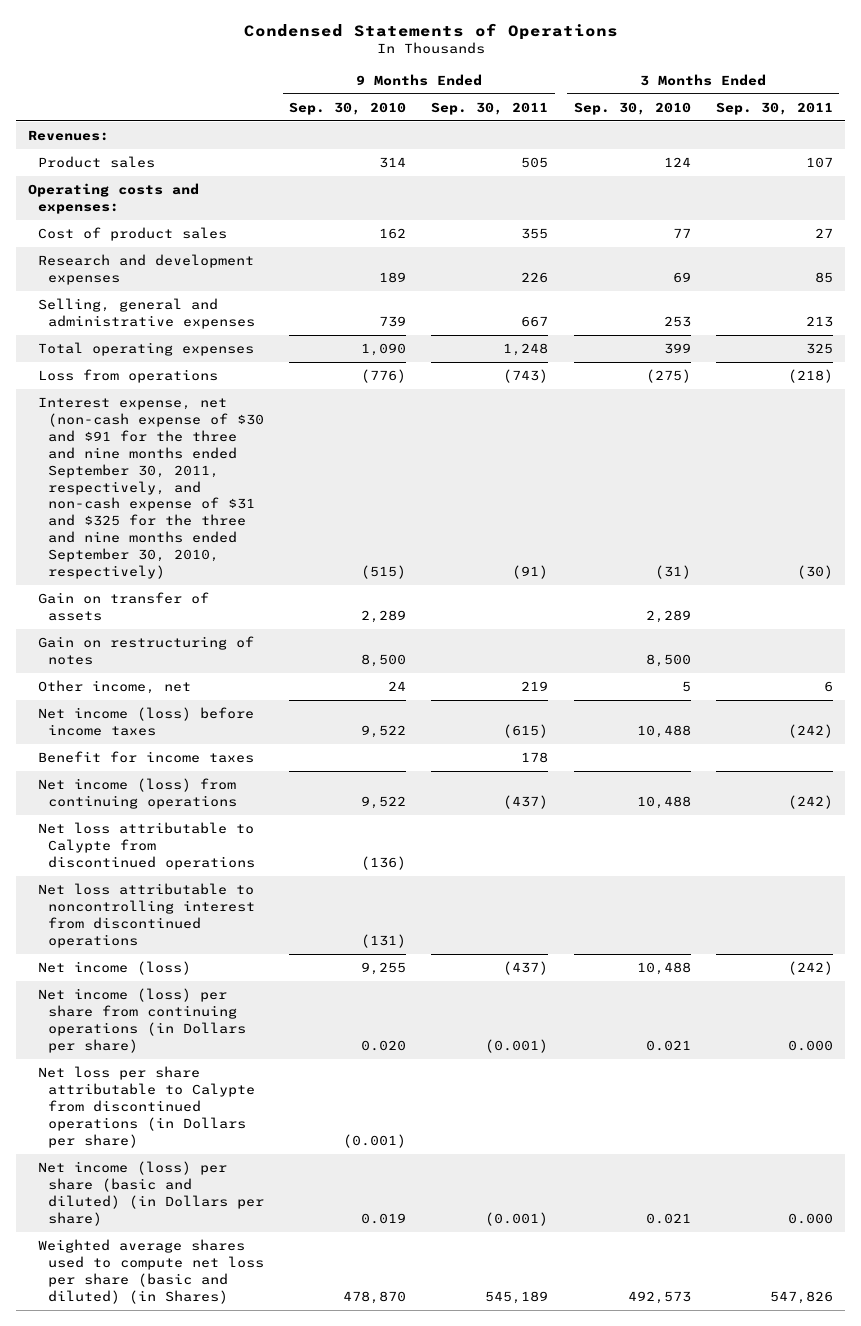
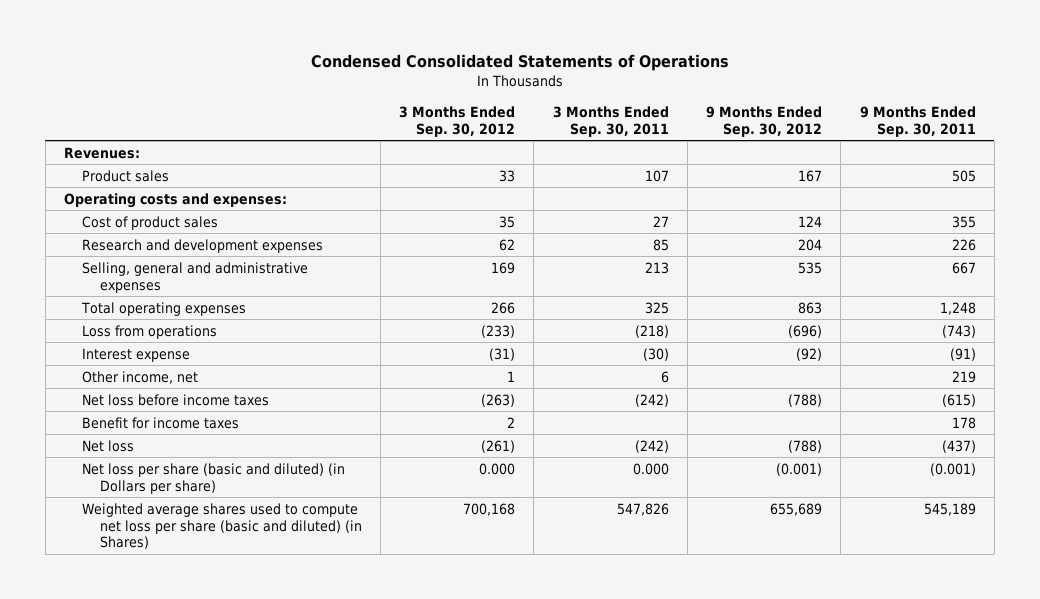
[243,22,618,40] Condensed Statements of Operations -> [310,54,729,72] Condensed Consolidated Statements of Operations
[289,101,407,115] Sep. 30, 2010 -> none
[573,101,691,115] Sep. 30, 2010 -> none
none -> [399,105,516,137] 3 Months Ended Sep. 30, 2012
none -> [706,105,823,137] 9 Months Ended Sep. 30, 2012
[38,592,210,621] Gain on transfer of assets -> none
[38,636,255,665] Gain on restructuring of notes -> none
[38,397,264,579] Interest expense, net (non-cash expense of $30 and $91 for the three and nine months ended September 30, 2011, respectively, and non-cash expense of $31 and $325 for the three and nine months ended September 30, 2010, respectively) -> [81,347,190,362] Interest expense
[38,707,255,736] Net income (loss) before income taxes -> [81,393,269,406] Net loss before income taxes
[38,778,237,809] Net income (loss) from continuing operations -> none
[38,822,255,870] Net loss attributable to Calypte from discontinued operations -> none
[38,883,255,948] Net loss attributable to noncontrolling interest from discontinued operations -> none
[38,988,246,1053] Net income (loss) per share from continuing operations (in Dollars per share) -> none
[38,1066,255,1148] Net loss per share attributable to Calypte from discontinued operations (in Dollars per share) -> none
[38,961,192,976] Net income (loss) -> [81,439,134,452] Net loss
[38,1161,264,1226] Net income (loss) per share (basic and diluted) (in Dollars per share) -> [81,462,345,494] Net loss per share (basic and diluted) (in Dollars per share)

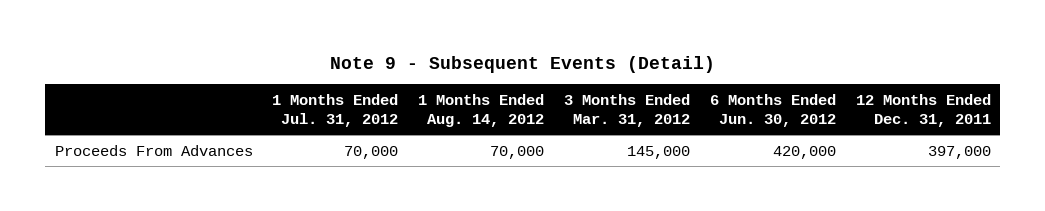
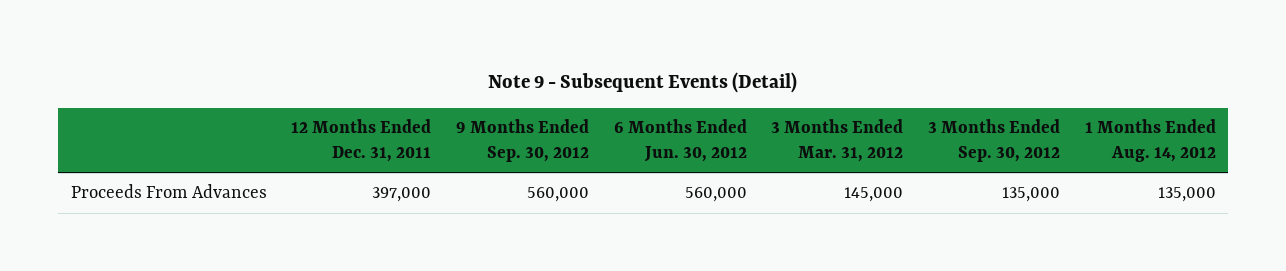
[272,94,399,128] 1 Months Ended Jul. 31, 2012 -> none
none -> [456,118,590,162] 9 Months Ended Sep. 30, 2012
none -> [927,118,1060,162] 3 Months Ended Sep. 30, 2012
[490,145,545,159] 70,000 -> [1157,187,1216,203] 135,000
[772,145,836,159] 420,000 -> [684,187,747,203] 560,000

